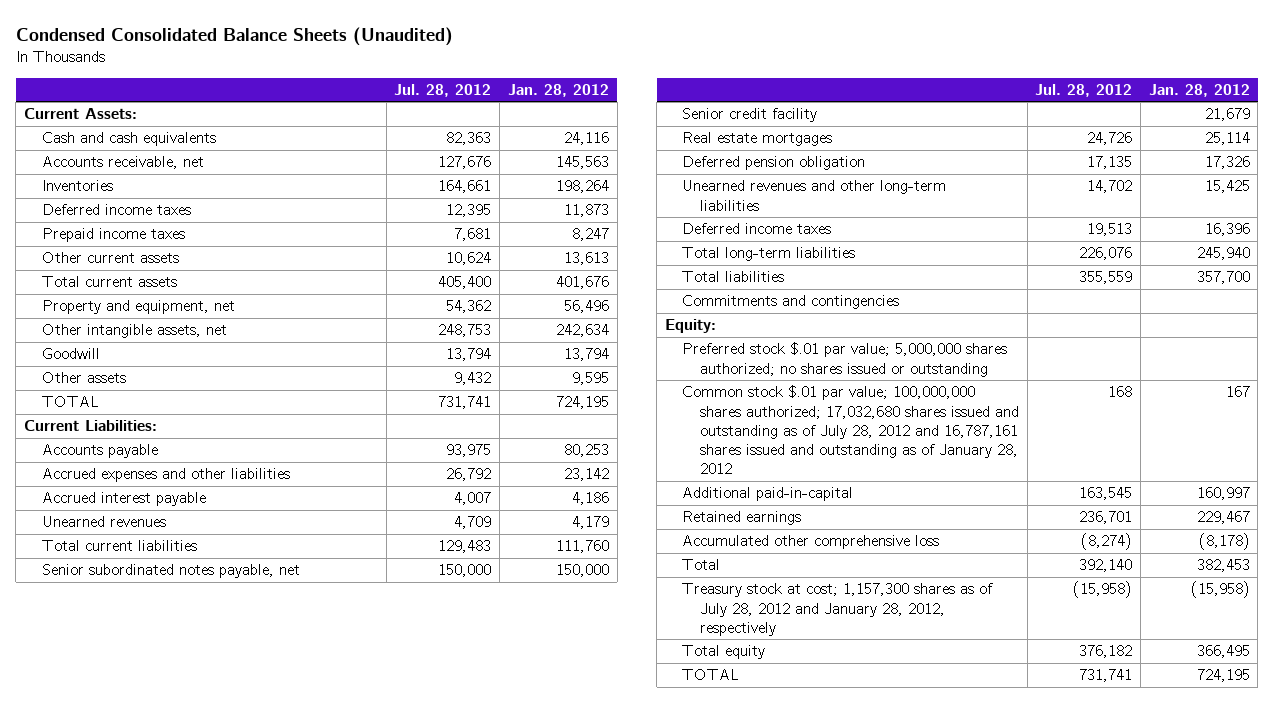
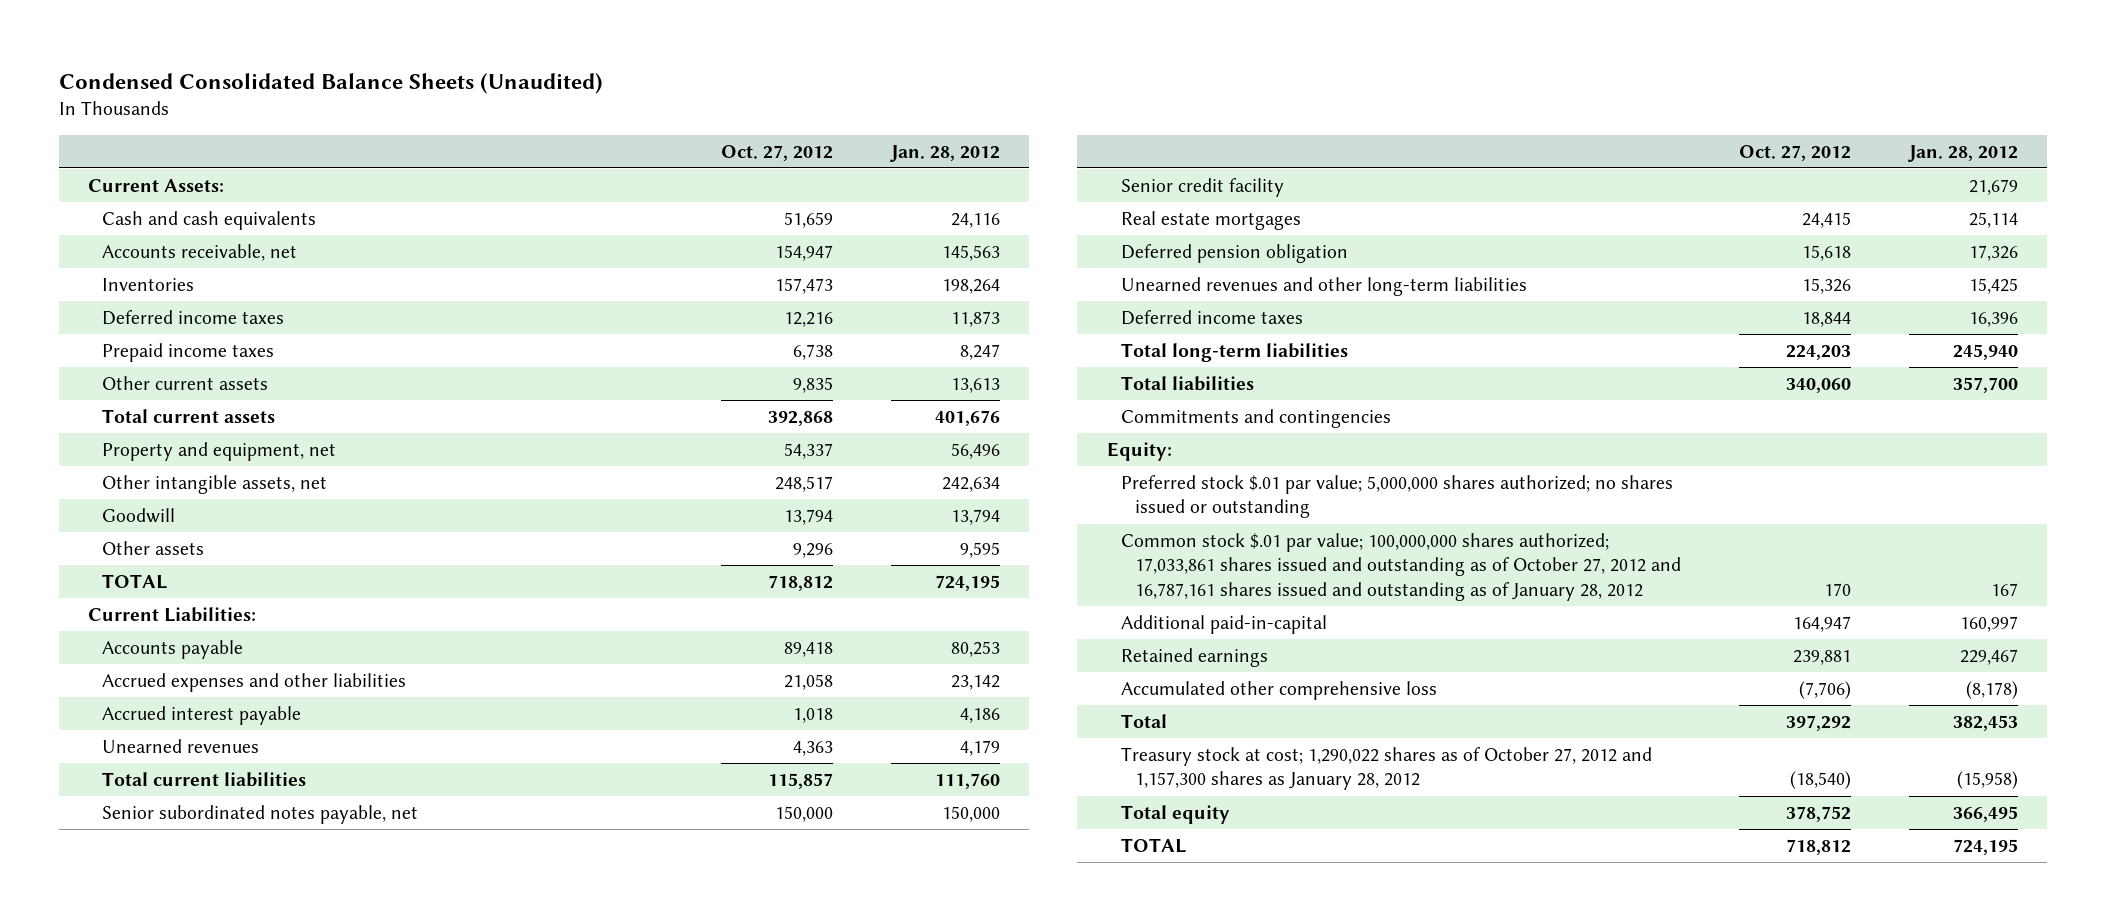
[394,84,492,98] Jul. 28, 2012 -> none
none -> [720,144,833,161] Oct. 27, 2012
[682,385,1019,475] Common stock $.01 par value; 100,000,000 shares authorized; 17,032,680 shares issued and outstanding as of July 28, 2012 and 16,787,161 shares issued and outstanding as of January 28, 2012 -> [1120,532,1682,602] Common stock $.01 par value; 100,000,000 shares authorized; 17,033,861 shares issued and outstanding as of October 27, 2012 and 16,787,161 shares issued and outstanding as of January 28, 2012
[682,583,994,636] Treasury stock at cost; 1,157,300 shares as of July 28, 2012 and January 28, 2012, respectively -> [1120,746,1652,791] Treasury stock at cost; 1,290,022 shares as of October 27, 2012 and 1,157,300 shares as January 28, 2012

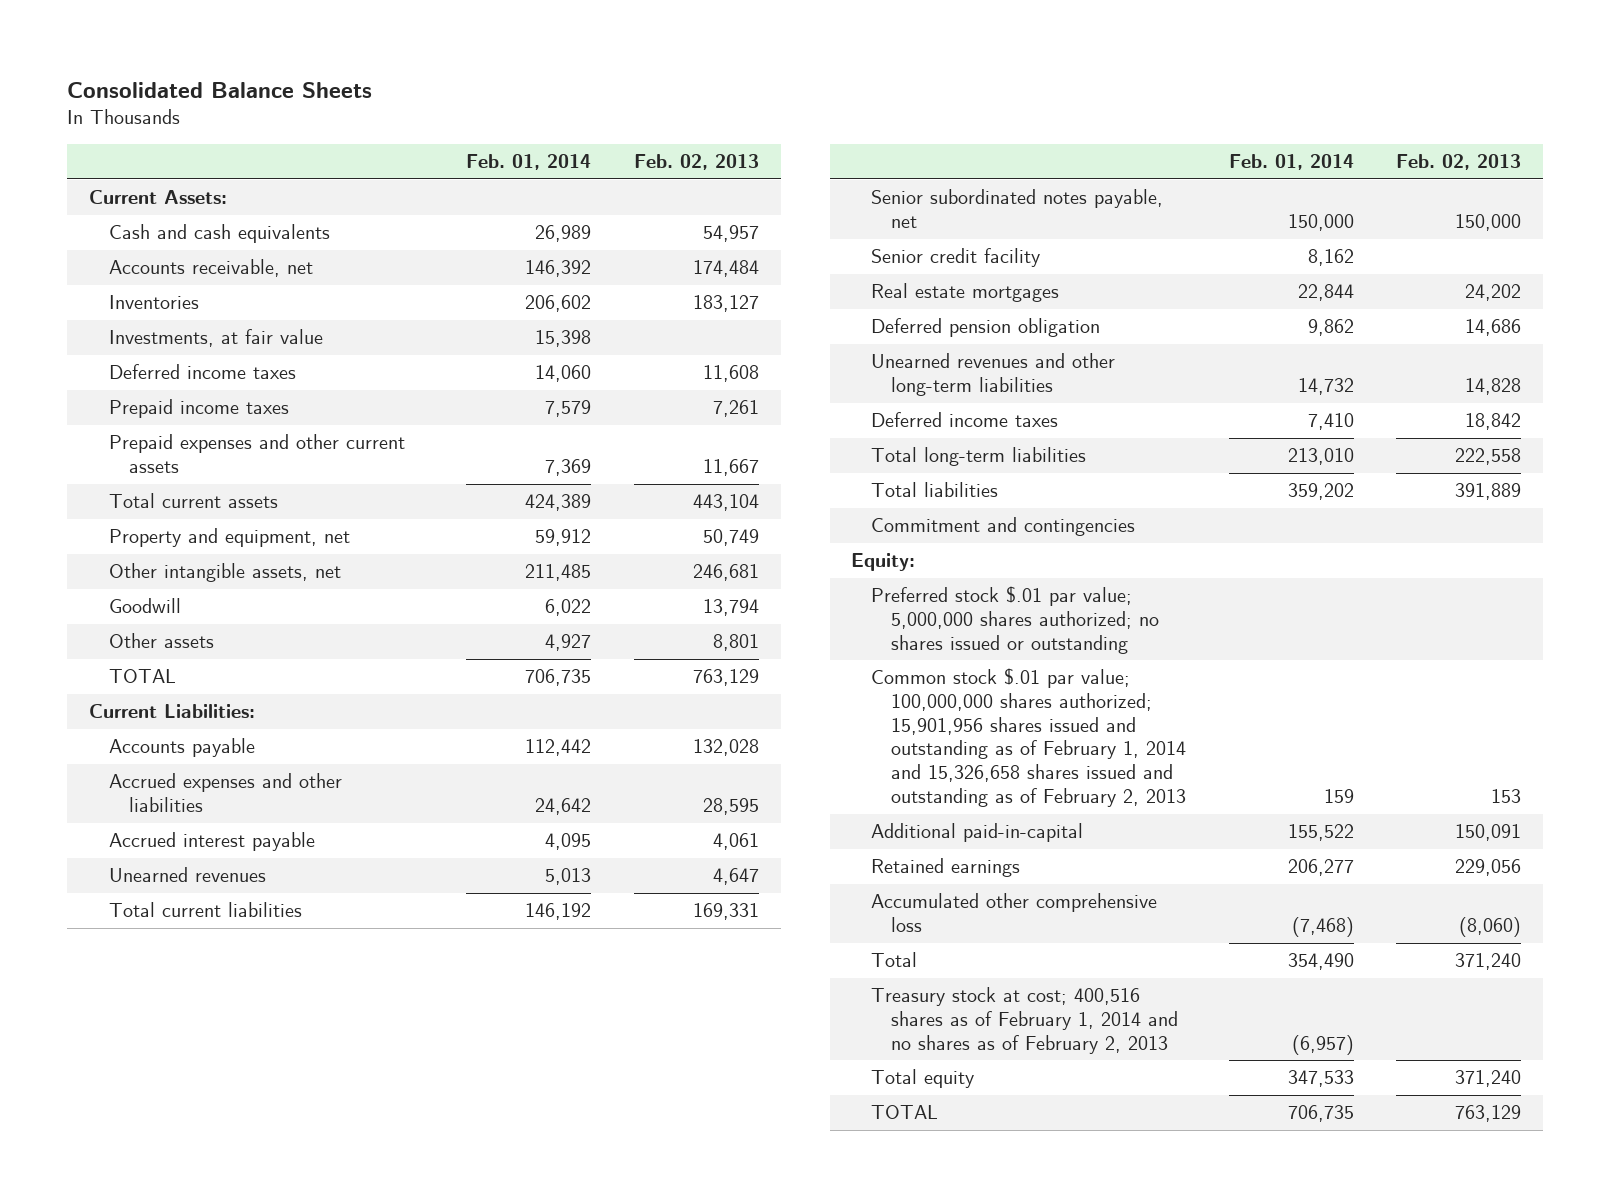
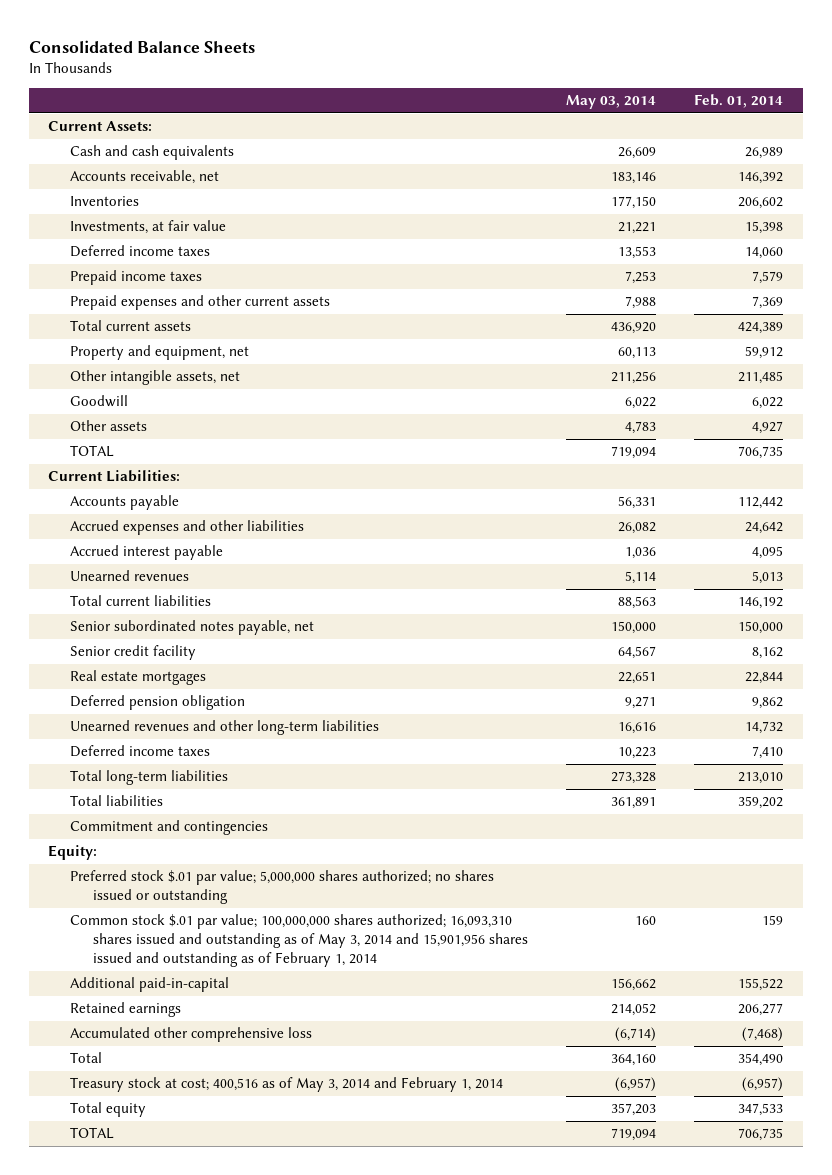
[634,154,760,171] Feb. 02, 2013 -> none
none -> [565,95,656,110] May 03, 2014
[870,668,1186,807] Common stock $.01 par value; 100,000,000 shares authorized; 15,901,956 shares issued and outstanding as of February 1, 2014 and 15,326,658 shares issued and outstanding as of February 2, 2013 -> [70,914,528,967] Common stock $.01 par value; 100,000,000 shares authorized; 16,093,310 shares issued and outstanding as of May 3, 2014 and 15,901,956 shares issued and outstanding as of February 1, 2014
[870,987,1178,1054] Treasury stock at cost; 400,516 shares as of February 1, 2014 and no shares as of February 2, 2013 -> [70,1077,504,1093] Treasury stock at cost; 400,516 as of May 3, 2014 and February 1, 2014

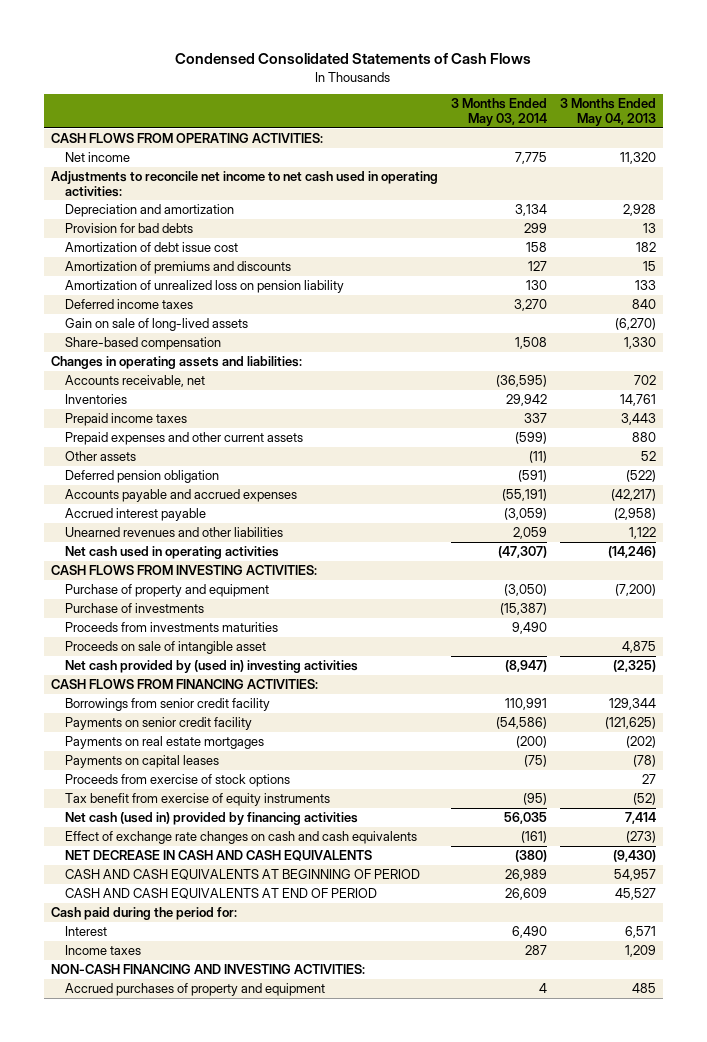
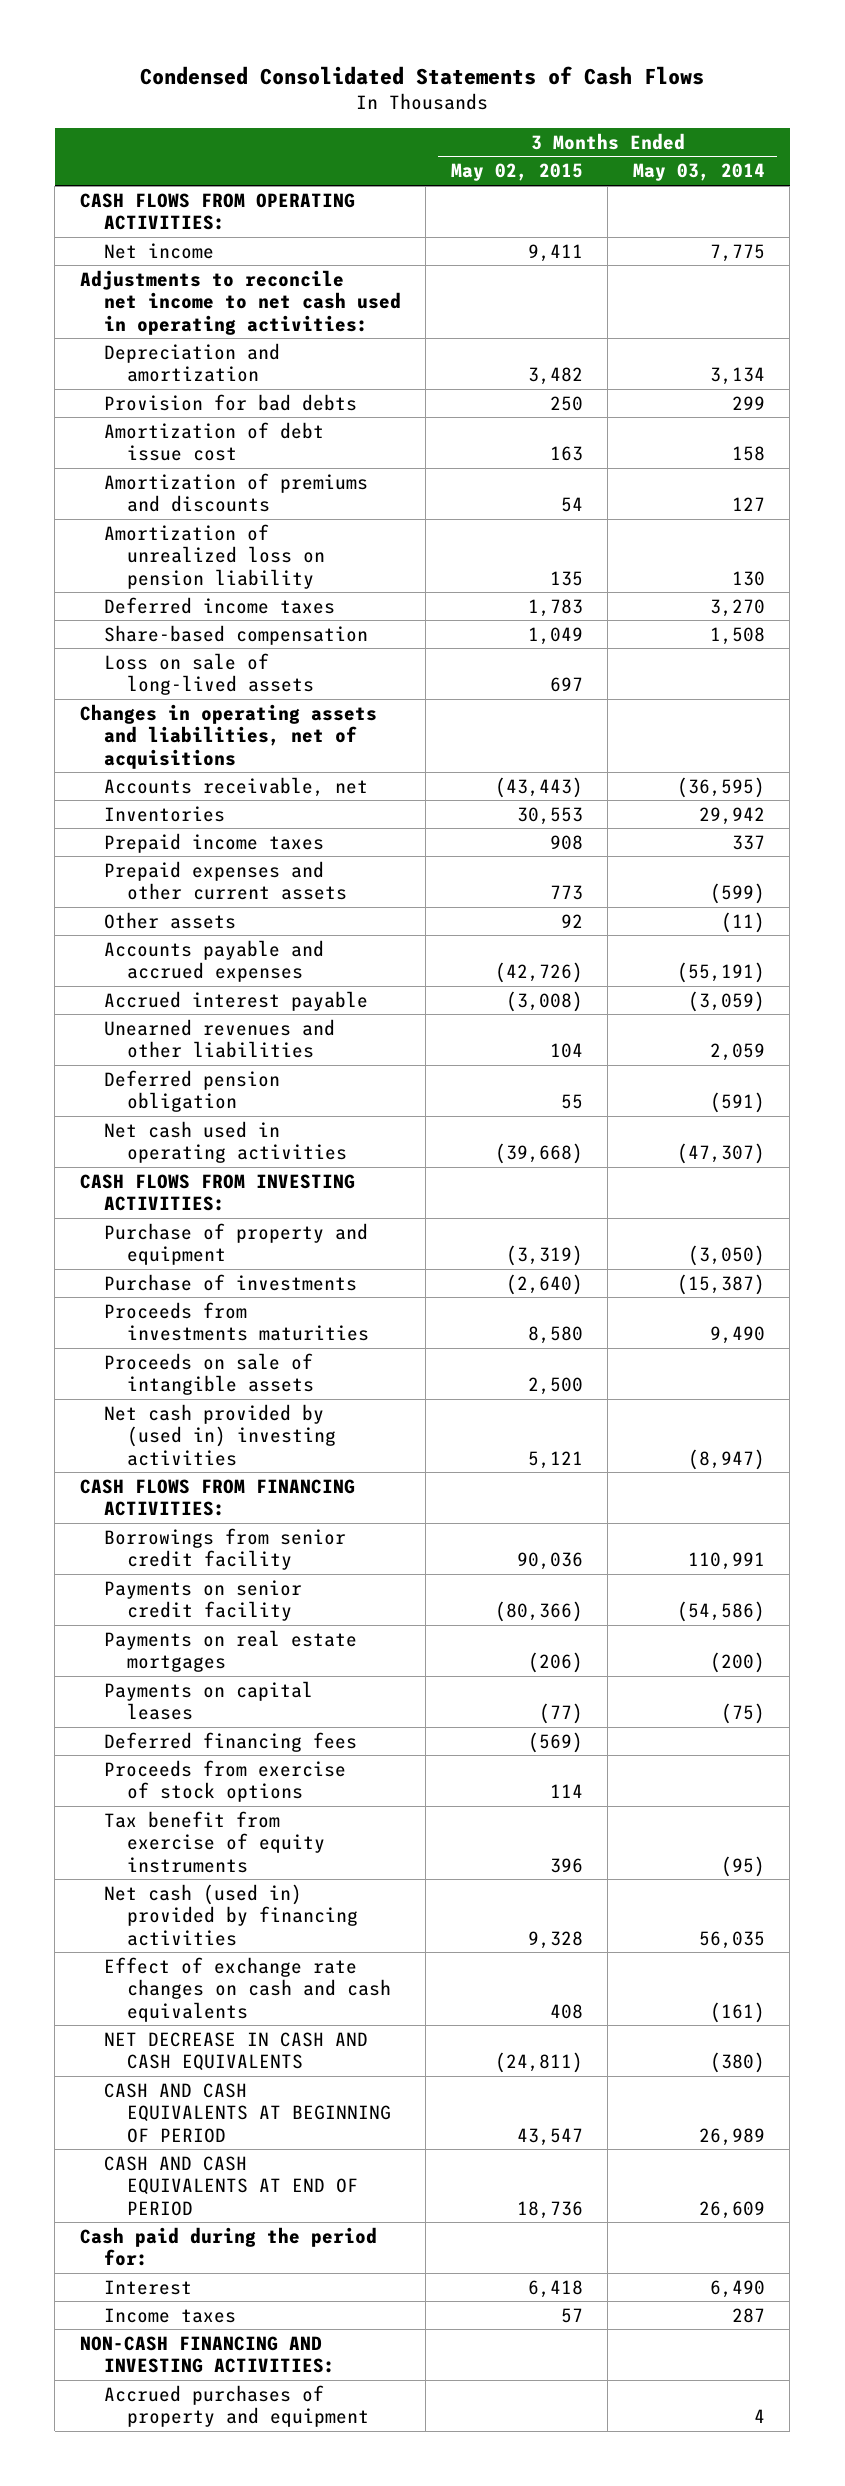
[560,98,657,127] 3 Months Ended May 04, 2013 -> none
none -> [450,163,583,182] May 02, 2015
[64,317,248,331] Gain on sale of long-lived assets -> none
none -> [103,652,314,696] Loss on sale of long-lived assets
[50,355,302,369] Changes in operating assets and liabilities: -> [80,703,378,769] Changes in operating assets and liabilities, net of acquisitions
[64,469,219,483] Deferred pension obligation -> [103,1069,280,1113] Deferred pension obligation
[64,640,266,654] Proceeds on sale of intangible asset -> [103,1352,314,1396] Proceeds on sale of intangible assets
none -> [103,1731,357,1752] Deferred financing fees

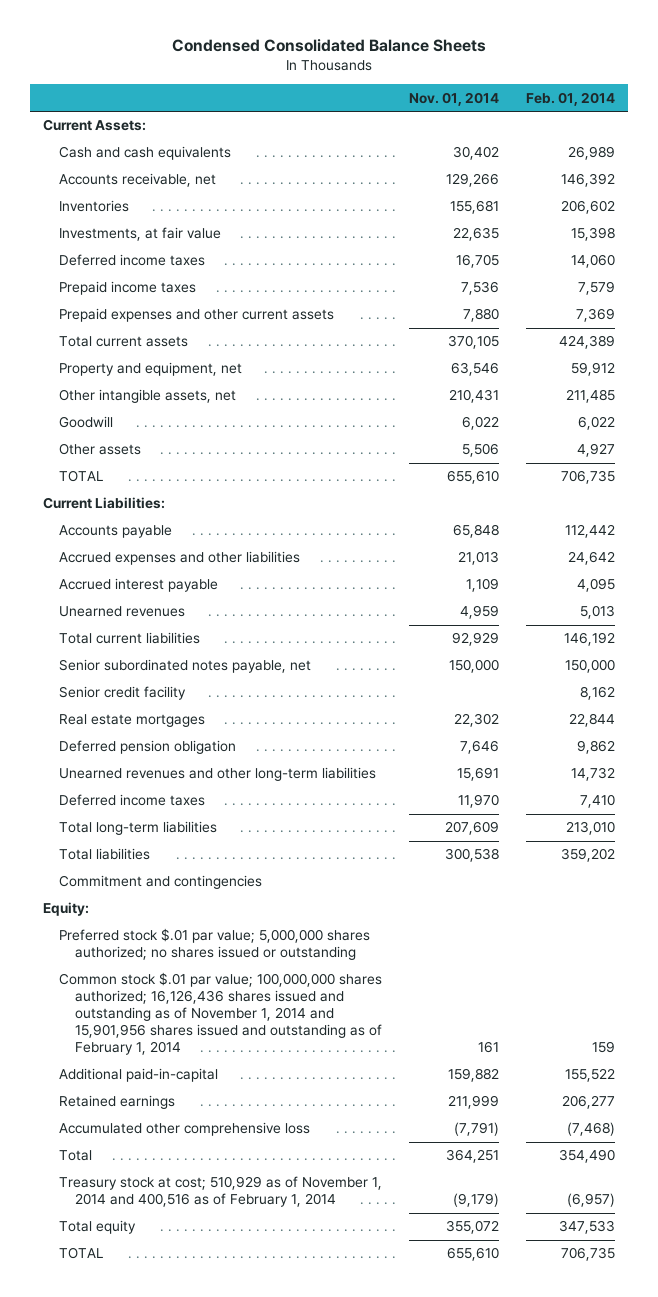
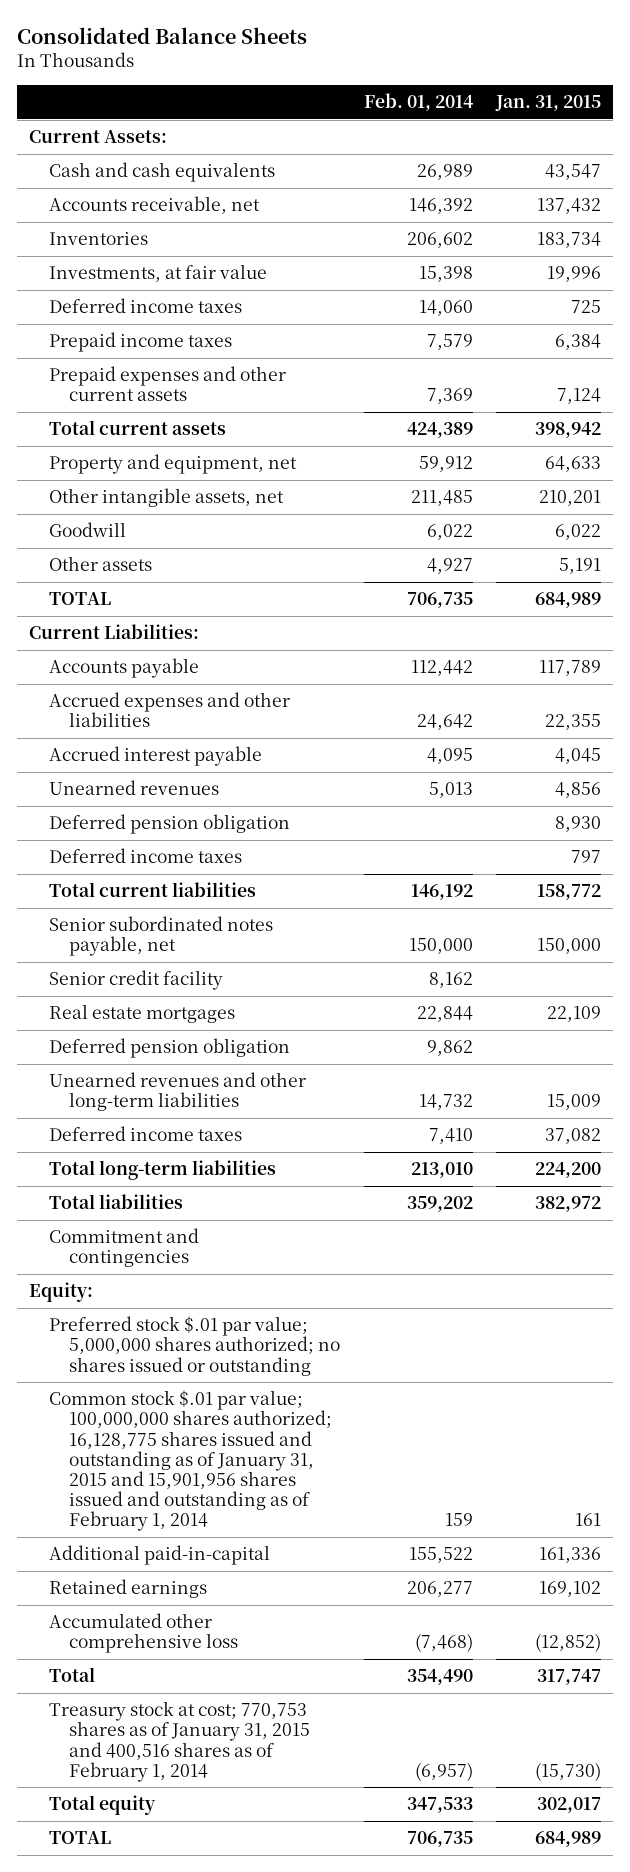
[171,39,486,53] Condensed Consolidated Balance Sheets -> [17,27,308,45] Consolidated Balance Sheets
[408,91,499,106] Nov. 01, 2014 -> none
none -> [495,95,602,112] Jan. 31, 2015
none -> [49,814,291,835] Deferred pension obligation
none -> [49,848,243,864] Deferred income taxes
[59,972,383,1056] Common stock $.01 par value; 100,000,000 shares authorized; 16,126,436 shares issued and outstanding as of November 1, 2014 and 15,901,956 shares issued and outstanding as of February 1, 2014 -> [49,1390,333,1532] Common stock $.01 par value; 100,000,000 shares authorized; 16,128,775 shares issued and outstanding as of January 31, 2015 and 15,901,956 shares issued and outstanding as of February 1, 2014
[59,1176,383,1208] Treasury stock at cost; 510,929 as of November 1, 2014 and 400,516 as of February 1, 2014 -> [49,1701,311,1782] Treasury stock at cost; 770,753 shares as of January 31, 2015 and 400,516 shares as of February 1, 2014

